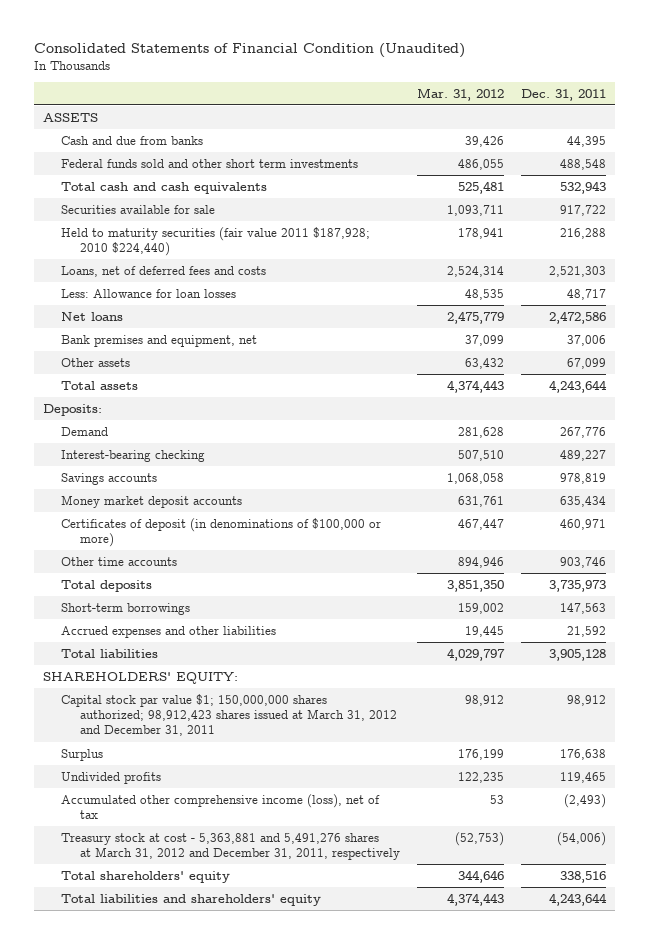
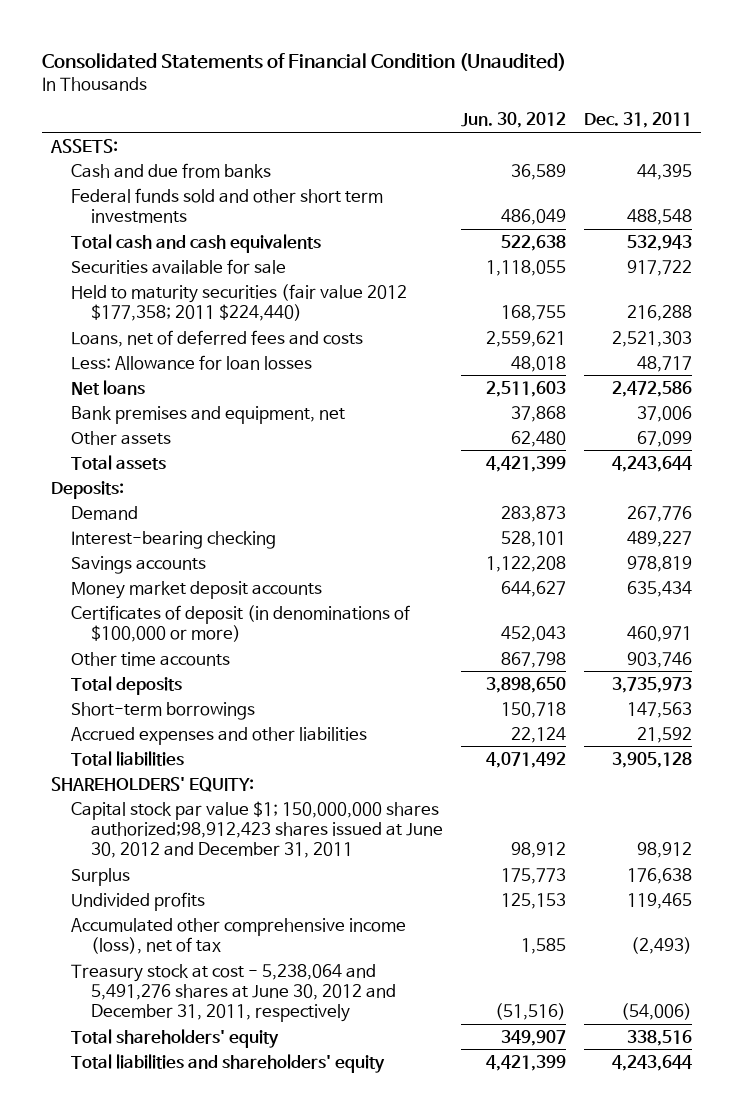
[417,87,505,101] Mar. 31, 2012 -> none
none -> [460,112,566,129] Jun. 30, 2012
[42,112,98,122] ASSETS -> [50,138,119,153] ASSETS:
[61,226,371,257] Held to maturity securities (fair value 2011 $187,928; 2010 $224,440) -> [71,283,408,321] Held to maturity securities (fair value 2012 $177,358; 2011 $224,440)
[61,693,397,737] Capital stock par value $1; 150,000,000 shares authorized; 98,912,423 shares issued at March 31, 2012 and December 31, 2011 -> [71,800,443,859] Capital stock par value $1; 150,000,000 shares authorized;98,912,423 shares issued at June 30, 2012 and December 31, 2011
[61,832,400,861] Treasury stock at cost - 5,363,881 and 5,491,276 shares at March 31, 2012 and December 31, 2011, respectively -> [71,963,396,1023] Treasury stock at cost - 5,238,064 and 5,491,276 shares at June 30, 2012 and December 31, 2011, respectively

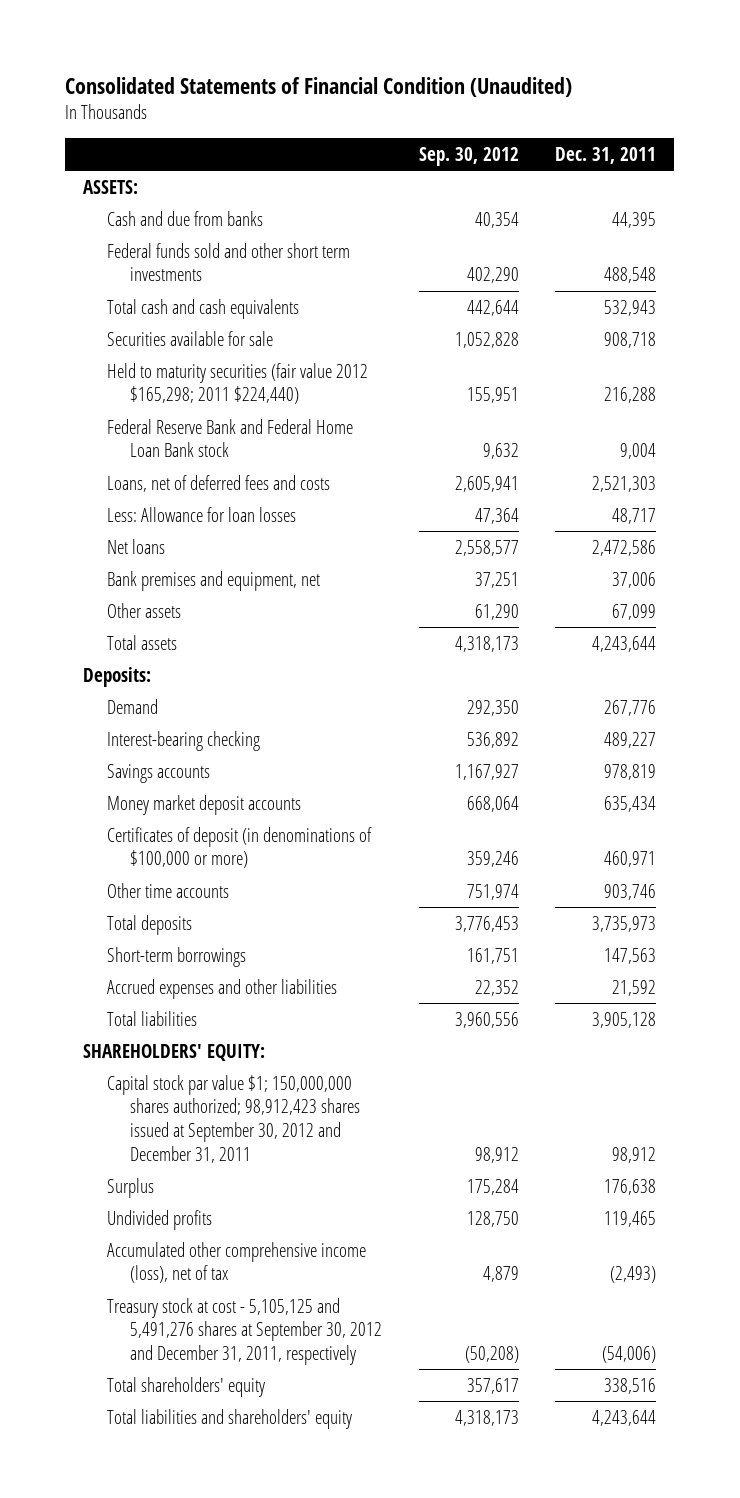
[460,112,566,129] Jun. 30, 2012 -> none
none -> [418,146,519,166] Sep. 30, 2012
[626,259,692,276] 917,722 -> [604,331,657,348] 908,718
[71,283,408,321] Held to maturity securities (fair value 2012 $177,358; 2011 $224,440) -> [106,362,368,405] Held to maturity securities (fair value 2012 $165,298; 2011 $224,440)
none -> [106,418,353,458] Federal Reserve Bank and Federal Home Loan Bank stock
[71,800,443,859] Capital stock par value $1; 150,000,000 shares authorized;98,912,423 shares issued at June 30, 2012 and December 31, 2011 -> [106,1074,361,1163] Capital stock par value $1; 150,000,000 shares authorized; 98,912,423 shares issued at September 30, 2012 and December 31, 2011
[71,963,396,1023] Treasury stock at cost - 5,238,064 and 5,491,276 shares at June 30, 2012 and December 31, 2011, respectively -> [106,1297,383,1365] Treasury stock at cost - 5,105,125 and 5,491,276 shares at September 30, 2012 and December 31, 2011, respectively

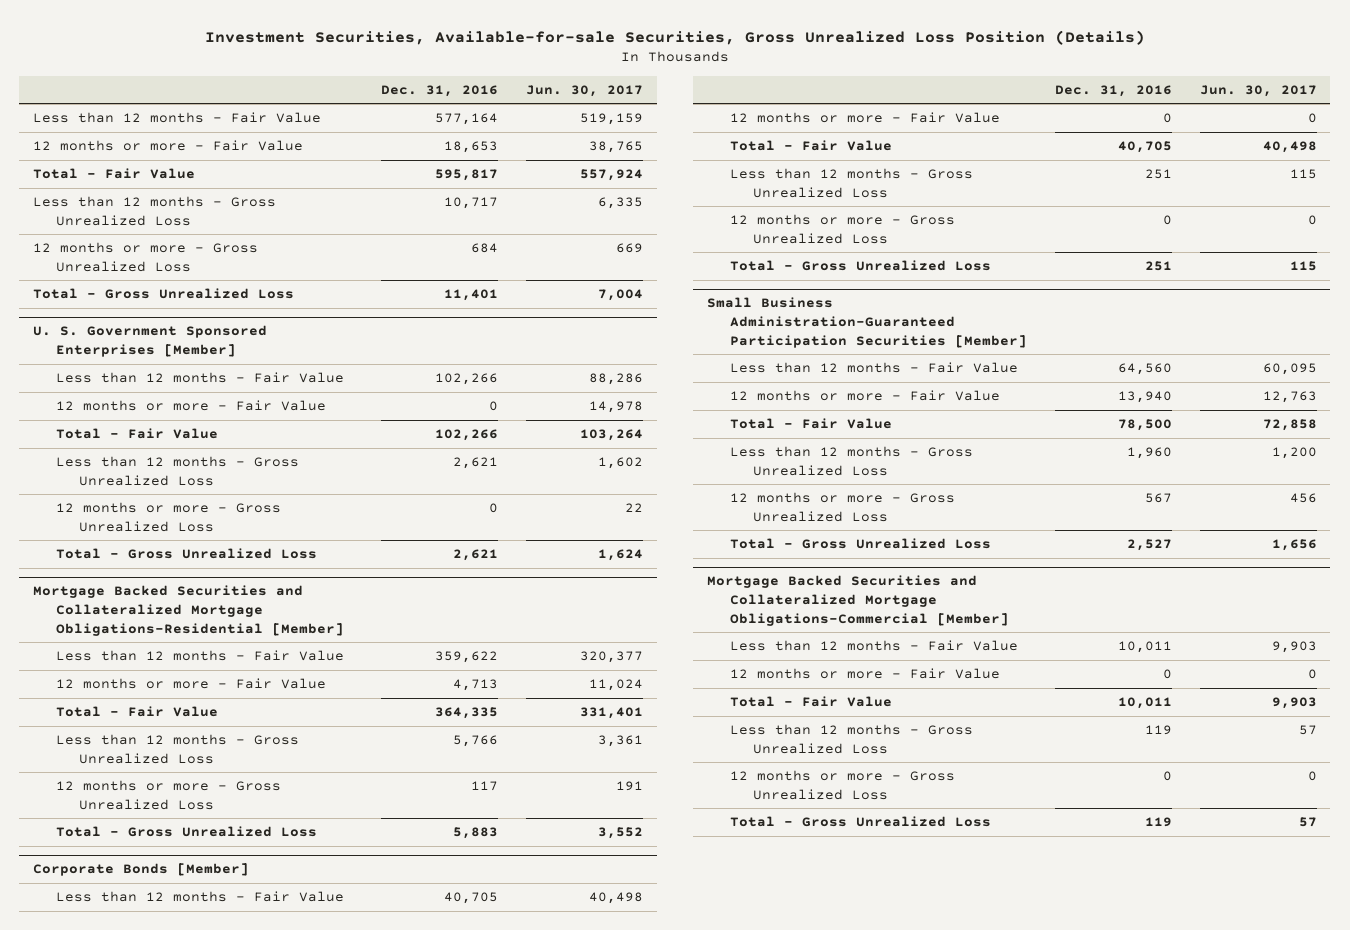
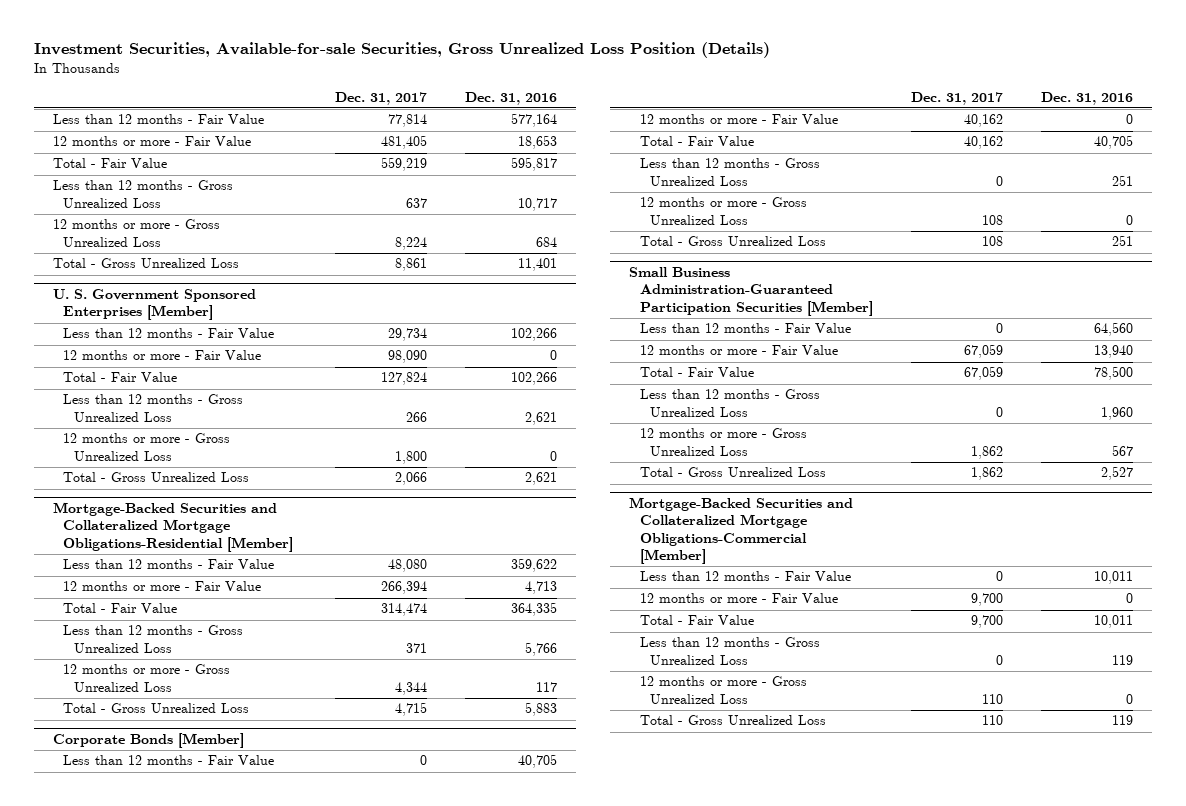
[525,84,643,97] Jun. 30, 2017 -> none
none -> [334,91,427,105] Dec. 31, 2017
[33,585,345,636] Mortgage Backed Securities and Collateralized Mortgage Obligations-Residential [Member] -> [52,502,294,552] Mortgage-Backed Securities and Collateralized Mortgage Obligations-Residential [Member]
[706,575,1009,626] Mortgage Backed Securities and Collateralized Mortgage Obligations-Commercial [Member] -> [628,497,853,564] Mortgage-Backed Securities and Collateralized Mortgage Obligations-Commercial [Member]

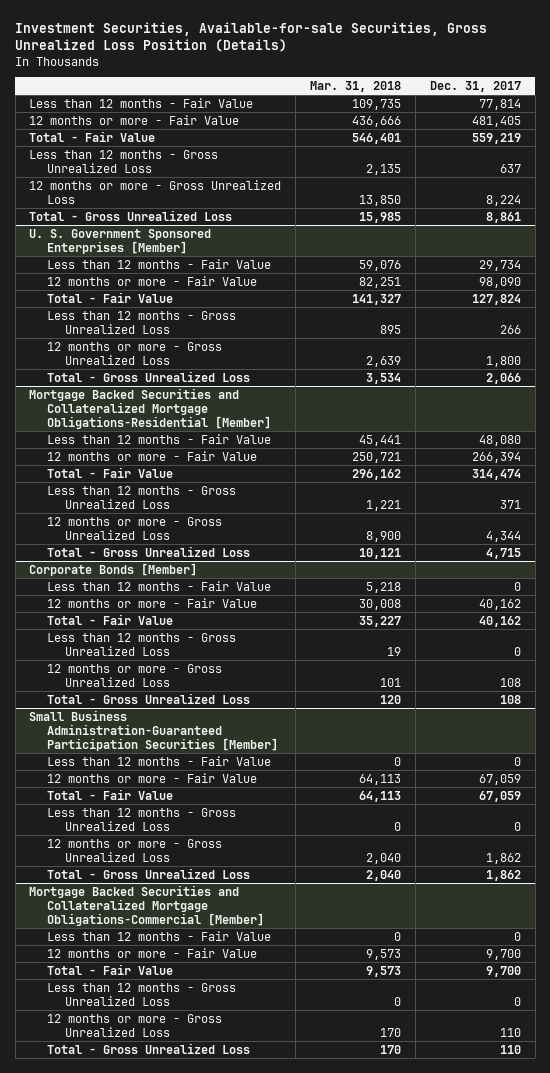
[464,91,557,105] Dec. 31, 2016 -> none
none -> [310,80,402,92] Mar. 31, 2018
[52,502,294,552] Mortgage-Backed Securities and Collateralized Mortgage Obligations-Residential [Member] -> [29,387,272,429] Mortgage Backed Securities and Collateralized Mortgage Obligations-Residential [Member]
[628,497,853,564] Mortgage-Backed Securities and Collateralized Mortgage Obligations-Commercial [Member] -> [29,884,265,926] Mortgage Backed Securities and Collateralized Mortgage Obligations-Commercial [Member]

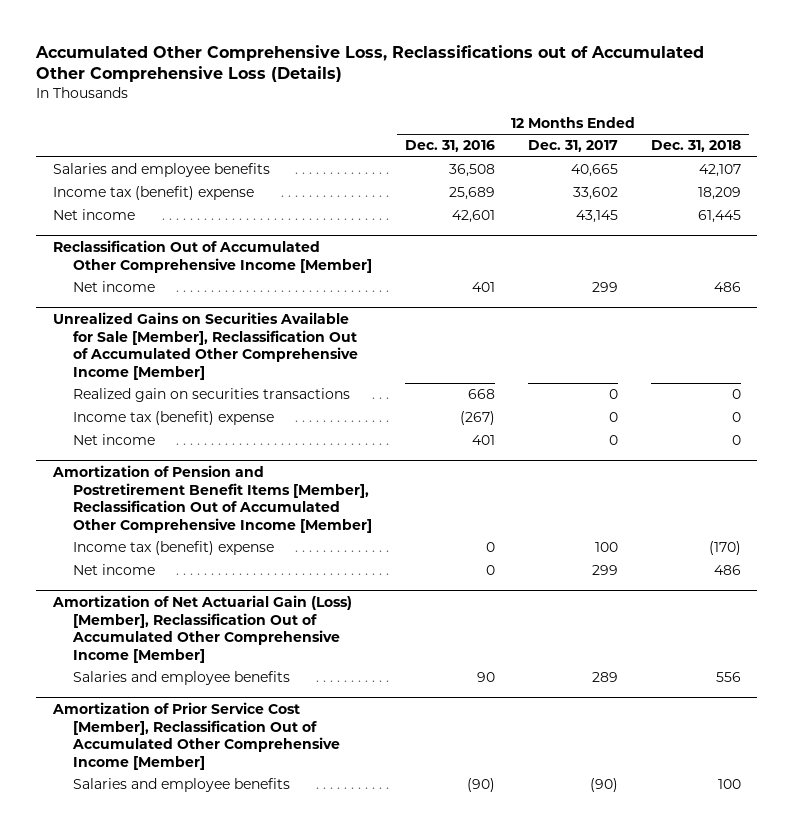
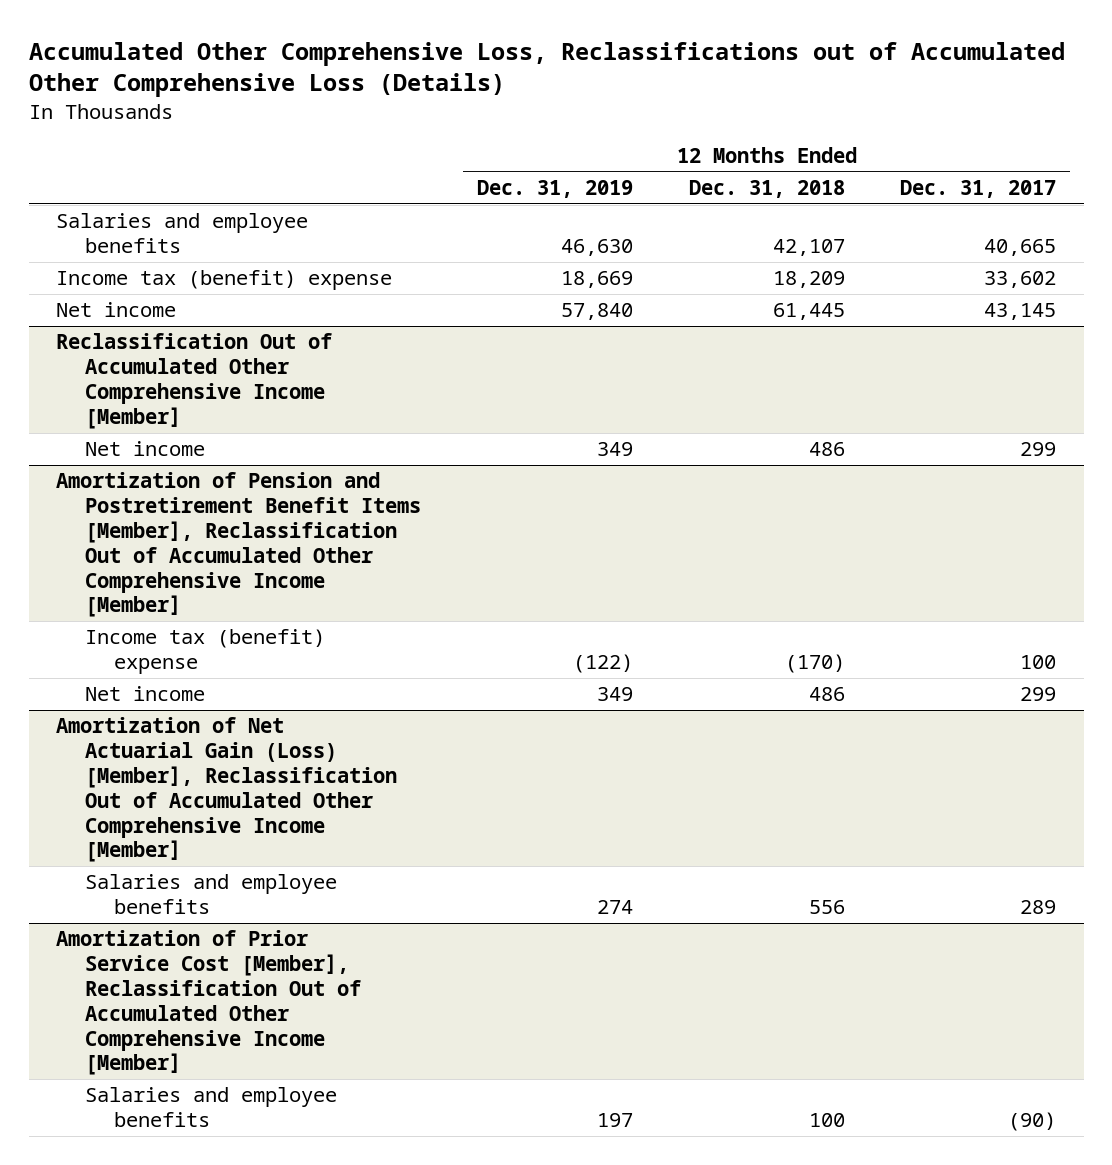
[405,140,496,153] Dec. 31, 2016 -> none
none -> [476,179,633,198] Dec. 31, 2019
[52,311,359,380] Unrealized Gains on Securities Available for Sale [Member], Reclassification Out of Accumulated Other Comprehensive Income [Member] -> none
[73,388,351,403] Realized gain on securities transactions -> none
[73,411,275,426] Income tax (benefit) expense -> none
[73,434,156,446] Net income -> none

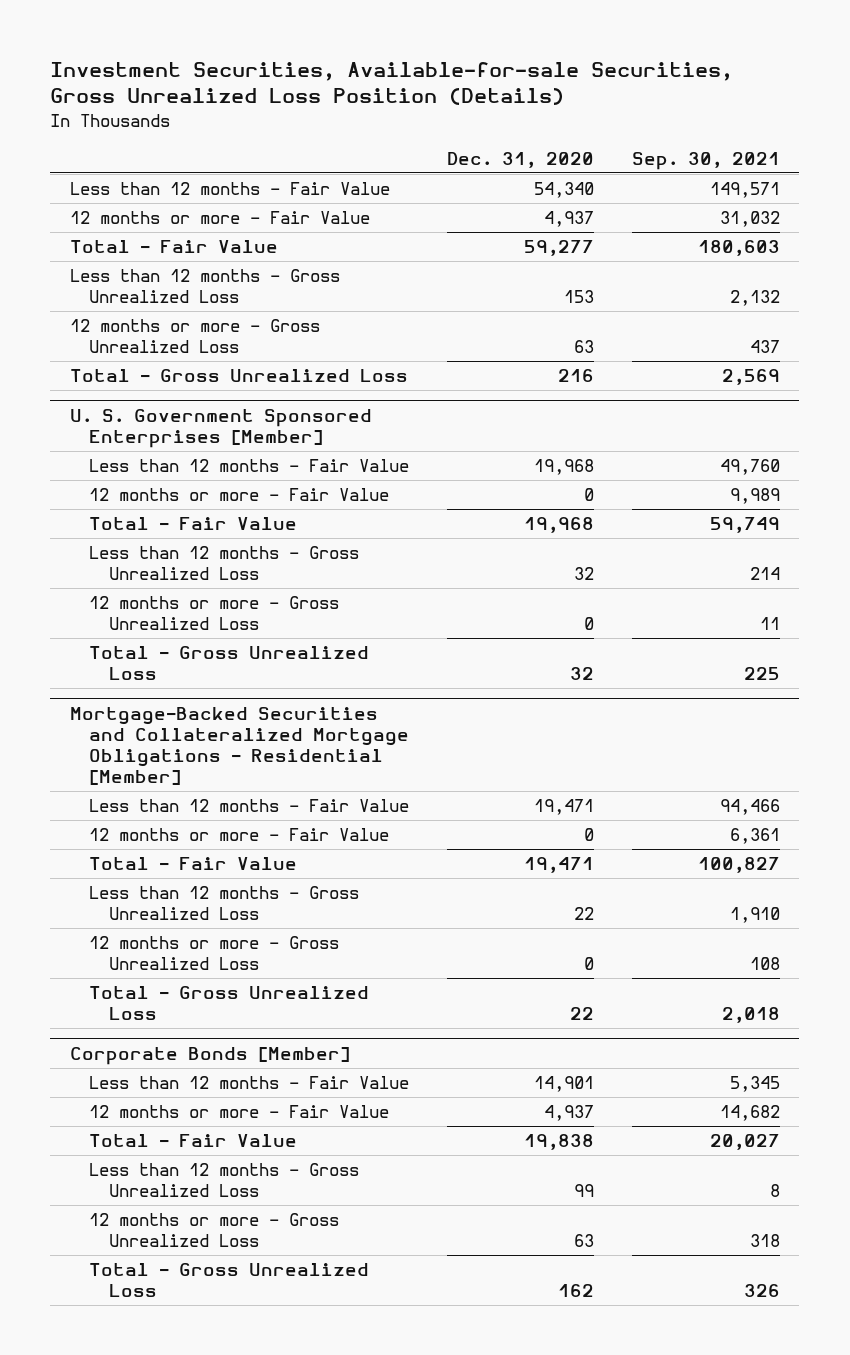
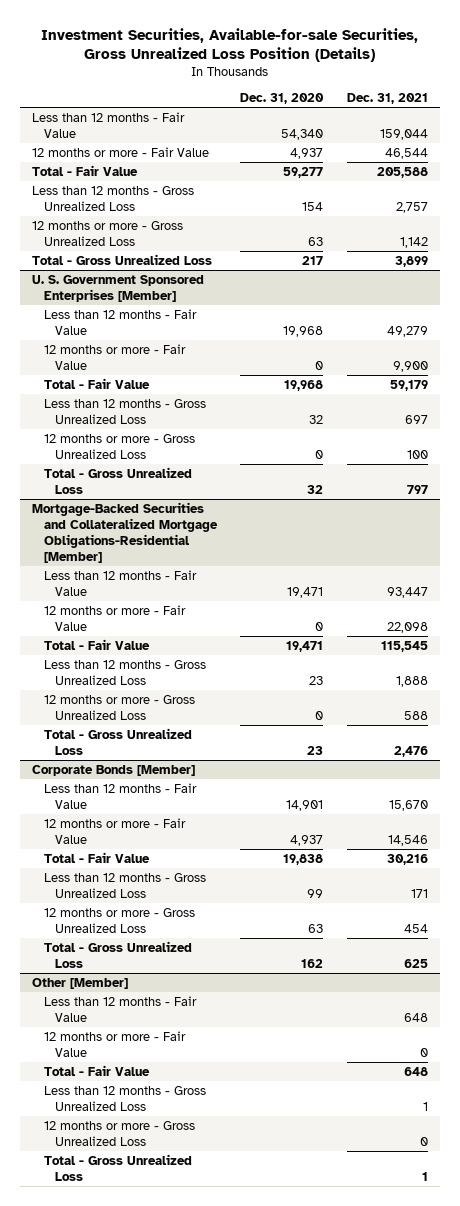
[632,151,781,170] Sep. 30, 2021 -> none
none -> [346,92,428,104] Dec. 31, 2021
[564,290,595,304] 153 -> [302,201,324,211] 154
[558,369,595,383] 216 -> [302,255,324,265] 217
[69,706,410,786] Mortgage-Backed Securities and Collateralized Mortgage Obligations - Residential [Member] -> [32,501,218,564] Mortgage-Backed Securities and Collateralized Mortgage Obligations-Residential [Member]
[574,907,595,921] 22 -> [309,675,324,685] 23
[570,1007,595,1021] 22 -> [307,745,324,755] 23
none -> [32,977,129,989] Other [Member]
none -> [43,995,197,1022] Less than 12 months - Fair Value
none -> [43,1030,186,1057] 12 months or more - Fair Value
none -> [43,1064,150,1076] Total - Fair Value
none -> [43,1085,206,1111] Less than 12 months - Gross Unrealized Loss
none -> [43,1120,195,1146] 12 months or more - Gross Unrealized Loss
none -> [43,1153,192,1181] Total - Gross Unrealized Loss

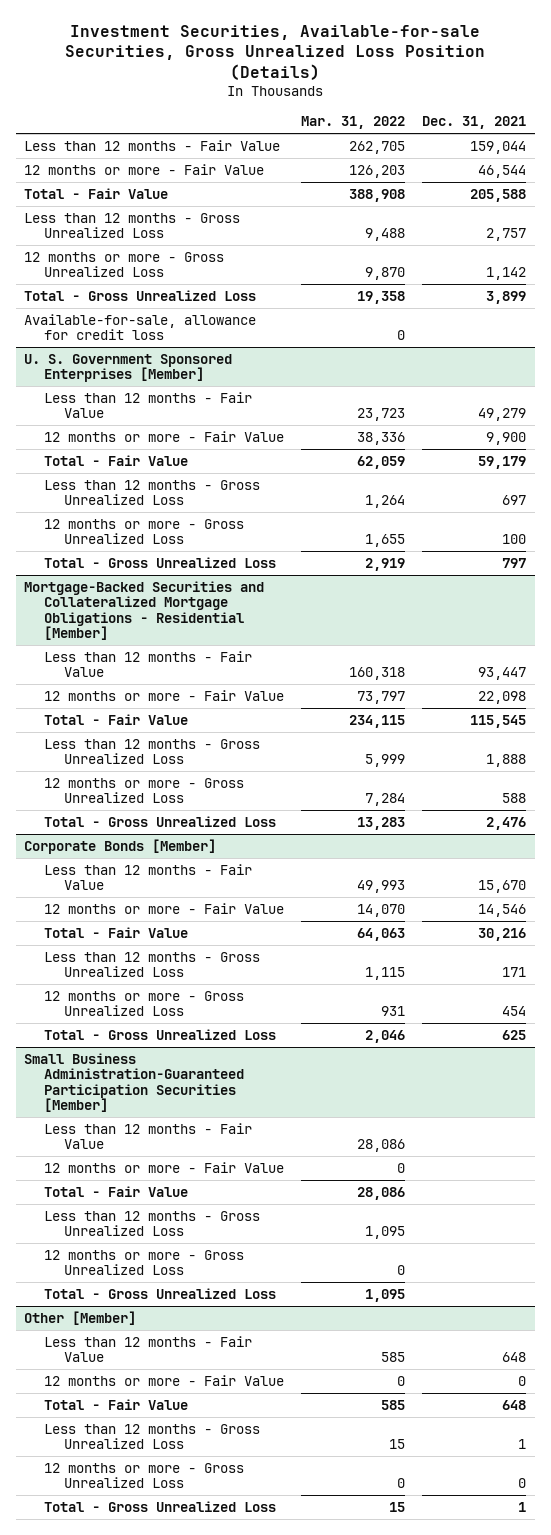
[240,92,325,104] Dec. 31, 2020 -> none
none -> [301,116,406,130] Mar. 31, 2022
none -> [24,313,257,341] Available-for-sale, allowance for credit loss
[32,501,218,564] Mortgage-Backed Securities and Collateralized Mortgage Obligations-Residential [Member] -> [24,580,265,641] Mortgage-Backed Securities and Collateralized Mortgage Obligations - Residential [Member]
none -> [24,1052,245,1113] Small Business Administration-Guaranteed Participation Securities [Member]
none -> [44,1122,253,1150] Less than 12 months - Fair Value
none -> [44,1161,285,1173] 12 months or more - Fair Value
none -> [44,1185,189,1197] Total - Fair Value
none -> [44,1210,261,1237] Less than 12 months - Gross Unrealized Loss
none -> [44,1249,245,1276] 12 months or more - Gross Unrealized Loss
none -> [44,1287,277,1299] Total - Gross Unrealized Loss

